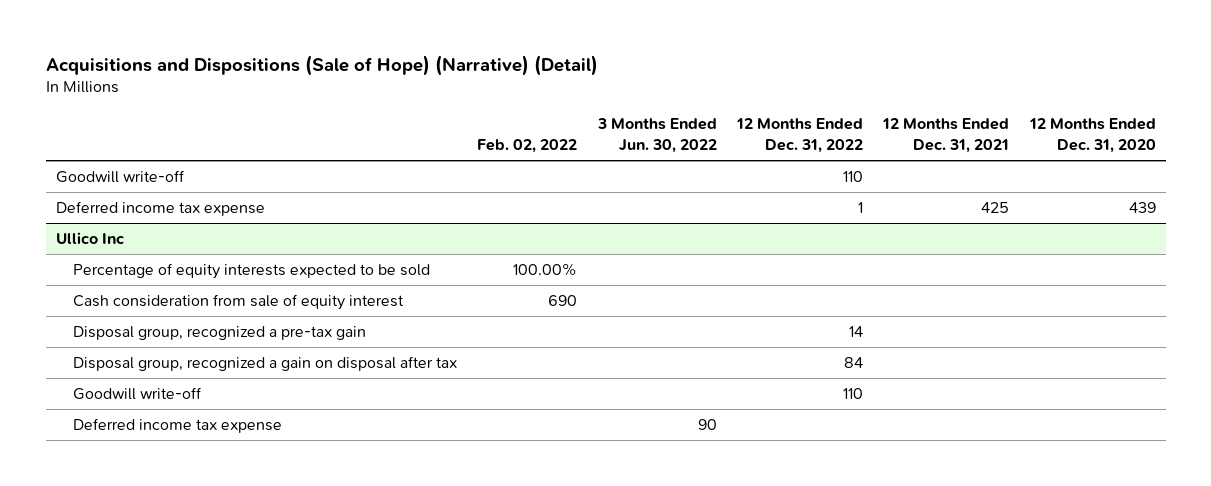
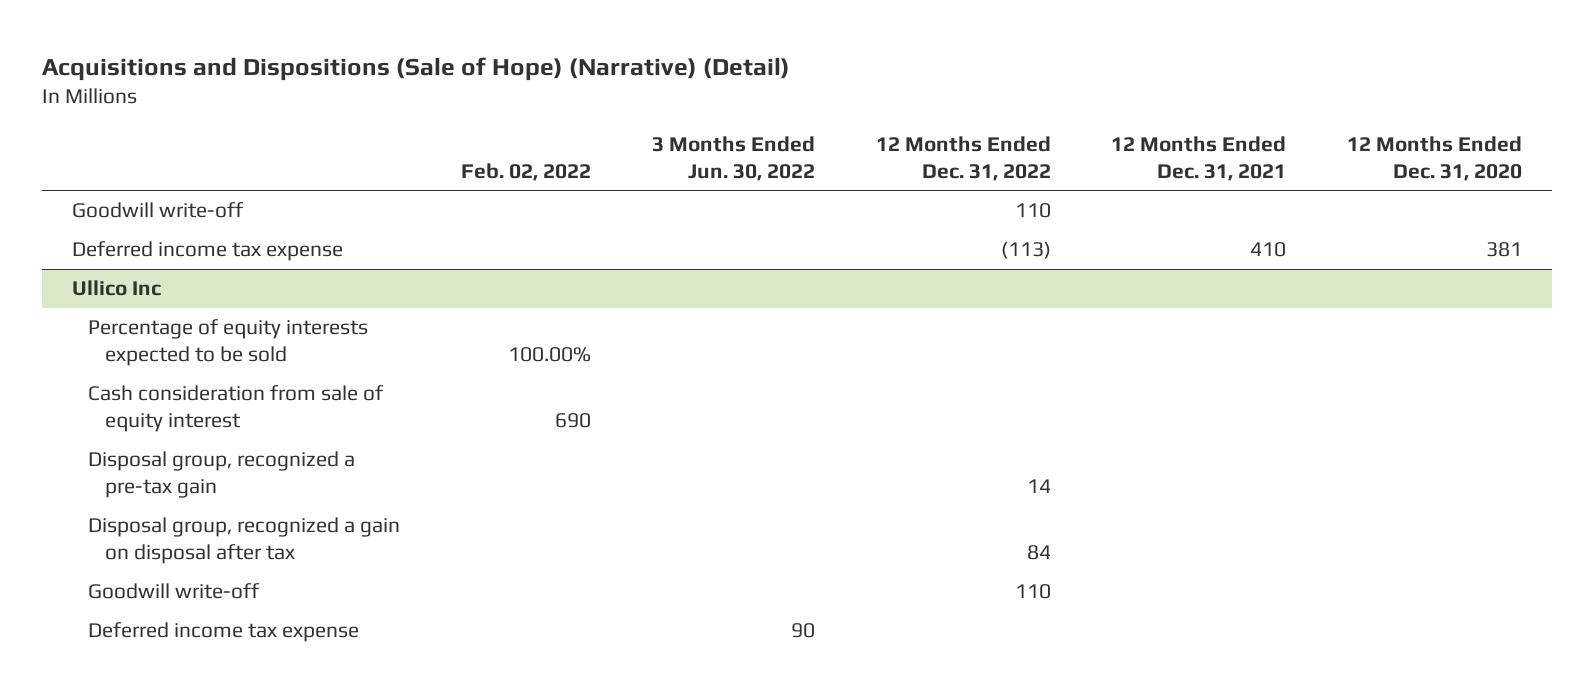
[858,201,864,213] 1 -> [1000,241,1051,260] (113)
[981,201,1010,213] 425 -> [1250,242,1287,258] 410
[1128,201,1156,213] 439 -> [1485,242,1522,258] 381

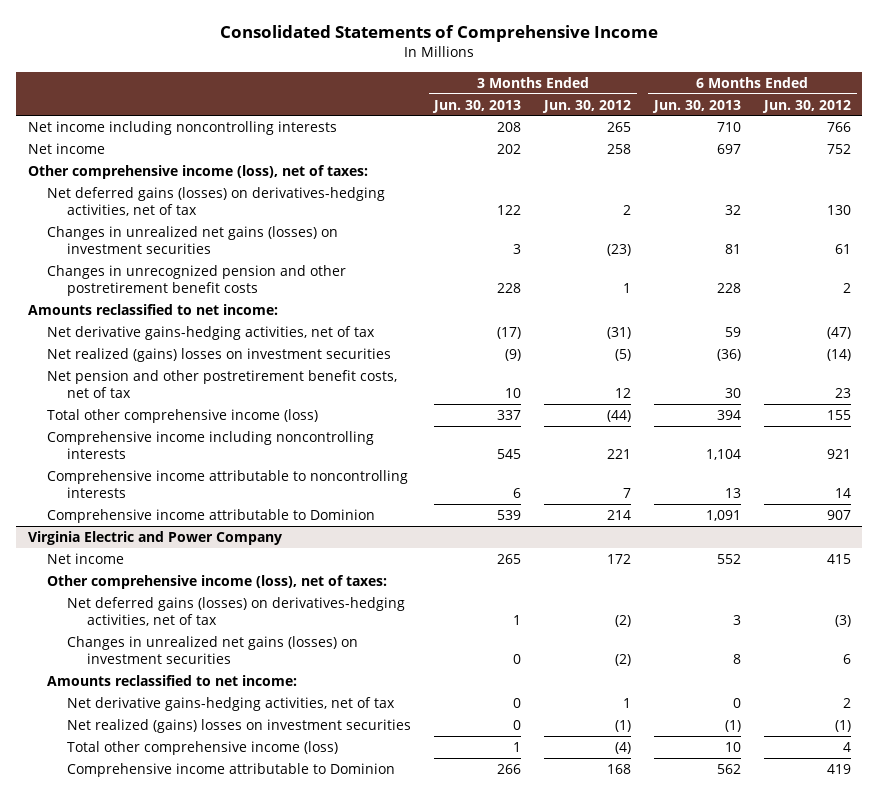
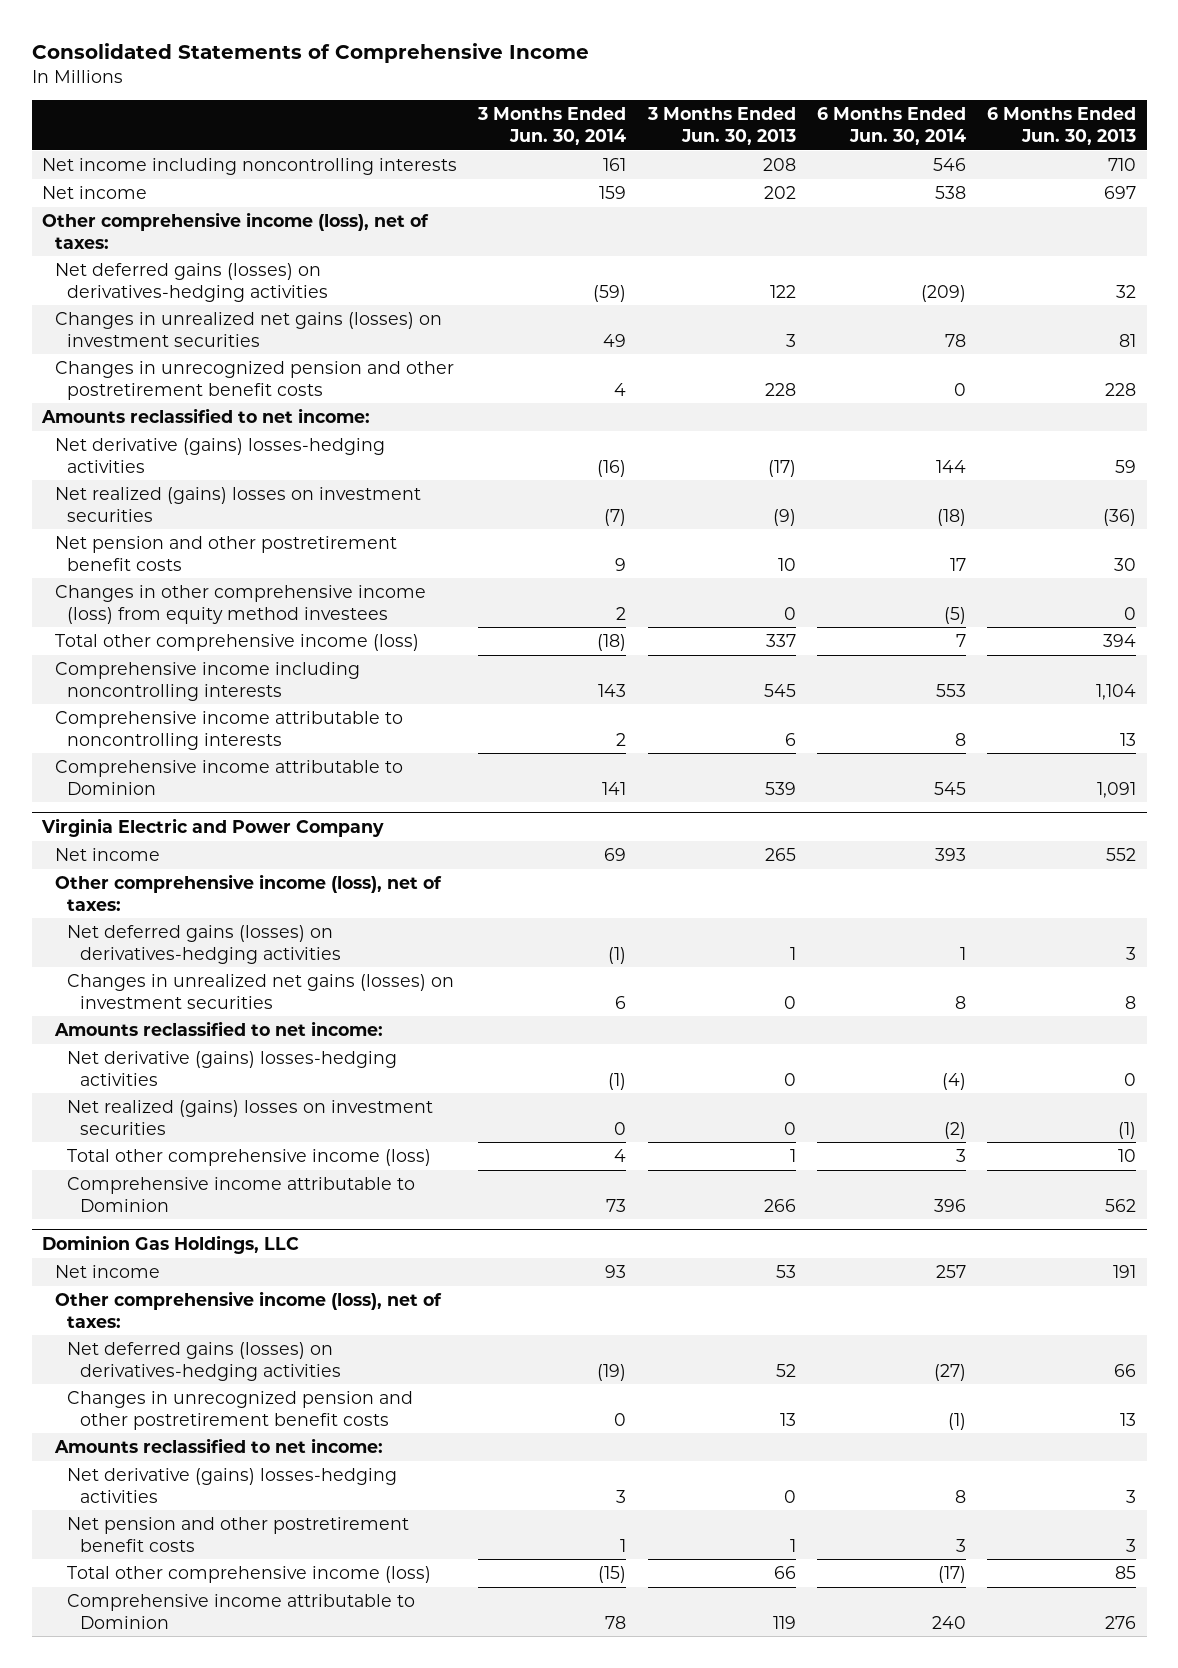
[542,99,632,113] Jun. 30, 2012 -> none
[761,99,851,113] Jun. 30, 2012 -> none
none -> [477,107,627,145] 3 Months Ended Jun. 30, 2014
none -> [816,107,966,145] 6 Months Ended Jun. 30, 2014
[47,186,386,216] Net deferred gains (losses) on derivatives-hedging activities, net of tax -> [54,263,329,302] Net deferred gains (losses) on derivatives-hedging activities
[47,325,376,340] Net derivative gains-hedging activities, net of tax -> [54,438,385,473] Net derivative (gains) losses-hedging activities
[47,369,398,398] Net pension and other postretirement benefit costs, net of tax -> [54,536,397,571] Net pension and other postretirement benefit costs
none -> [54,585,426,624] Changes in other comprehensive income (loss) from equity method investees
[67,596,406,626] Net deferred gains (losses) on derivatives-hedging activities, net of tax -> [67,925,341,964] Net deferred gains (losses) on derivatives-hedging activities
[67,696,396,711] Net derivative gains-hedging activities, net of tax -> [67,1051,398,1086] Net derivative (gains) losses-hedging activities
none -> [42,1234,300,1254] Dominion Gas Holdings, LLC
none -> [54,1265,160,1279] Net income
none -> [54,1291,442,1328] Other comprehensive income (loss), net of taxes:
none -> [67,1342,341,1381] Net deferred gains (losses) on derivatives-hedging activities
none -> [67,1391,414,1430] Changes in unrecognized pension and other postretirement benefit costs
none -> [53,1438,383,1454] Amounts reclassified to net income:
none -> [67,1468,398,1503] Net derivative (gains) losses-hedging activities
none -> [67,1517,410,1552] Net pension and other postretirement benefit costs
none -> [67,1566,432,1584] Total other comprehensive income (loss)
none -> [67,1594,416,1629] Comprehensive income attributable to Dominion

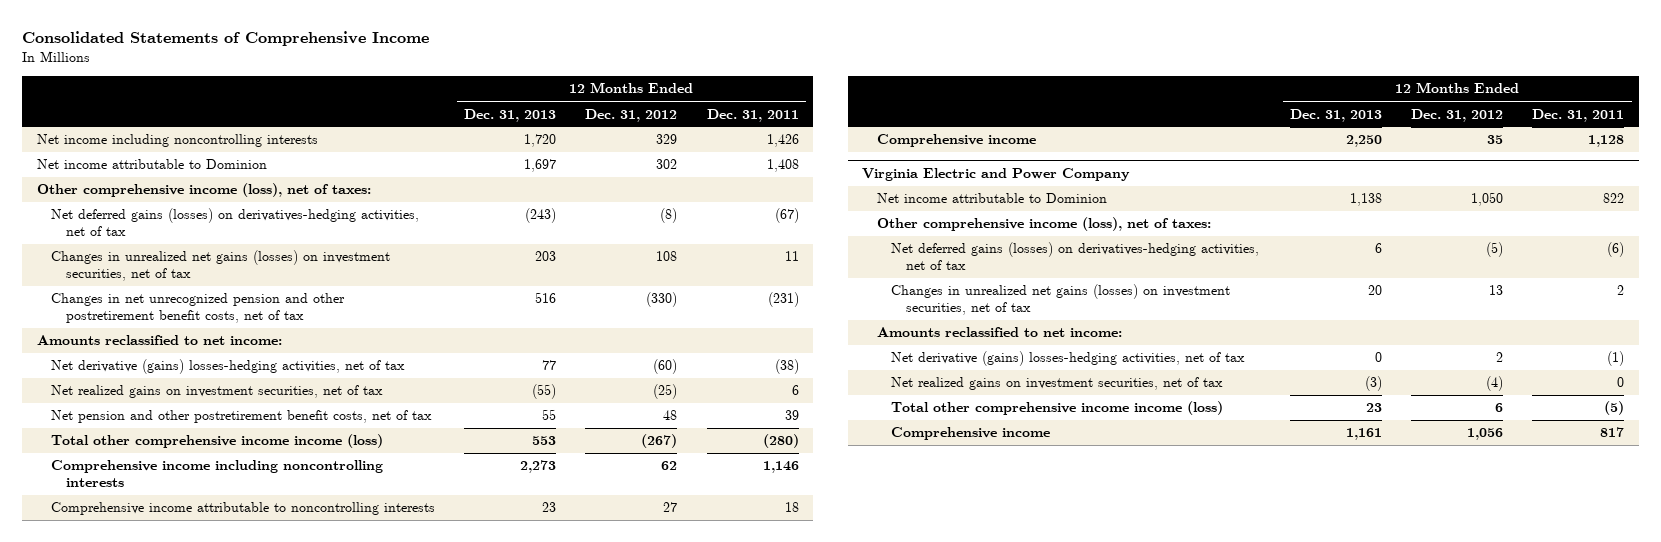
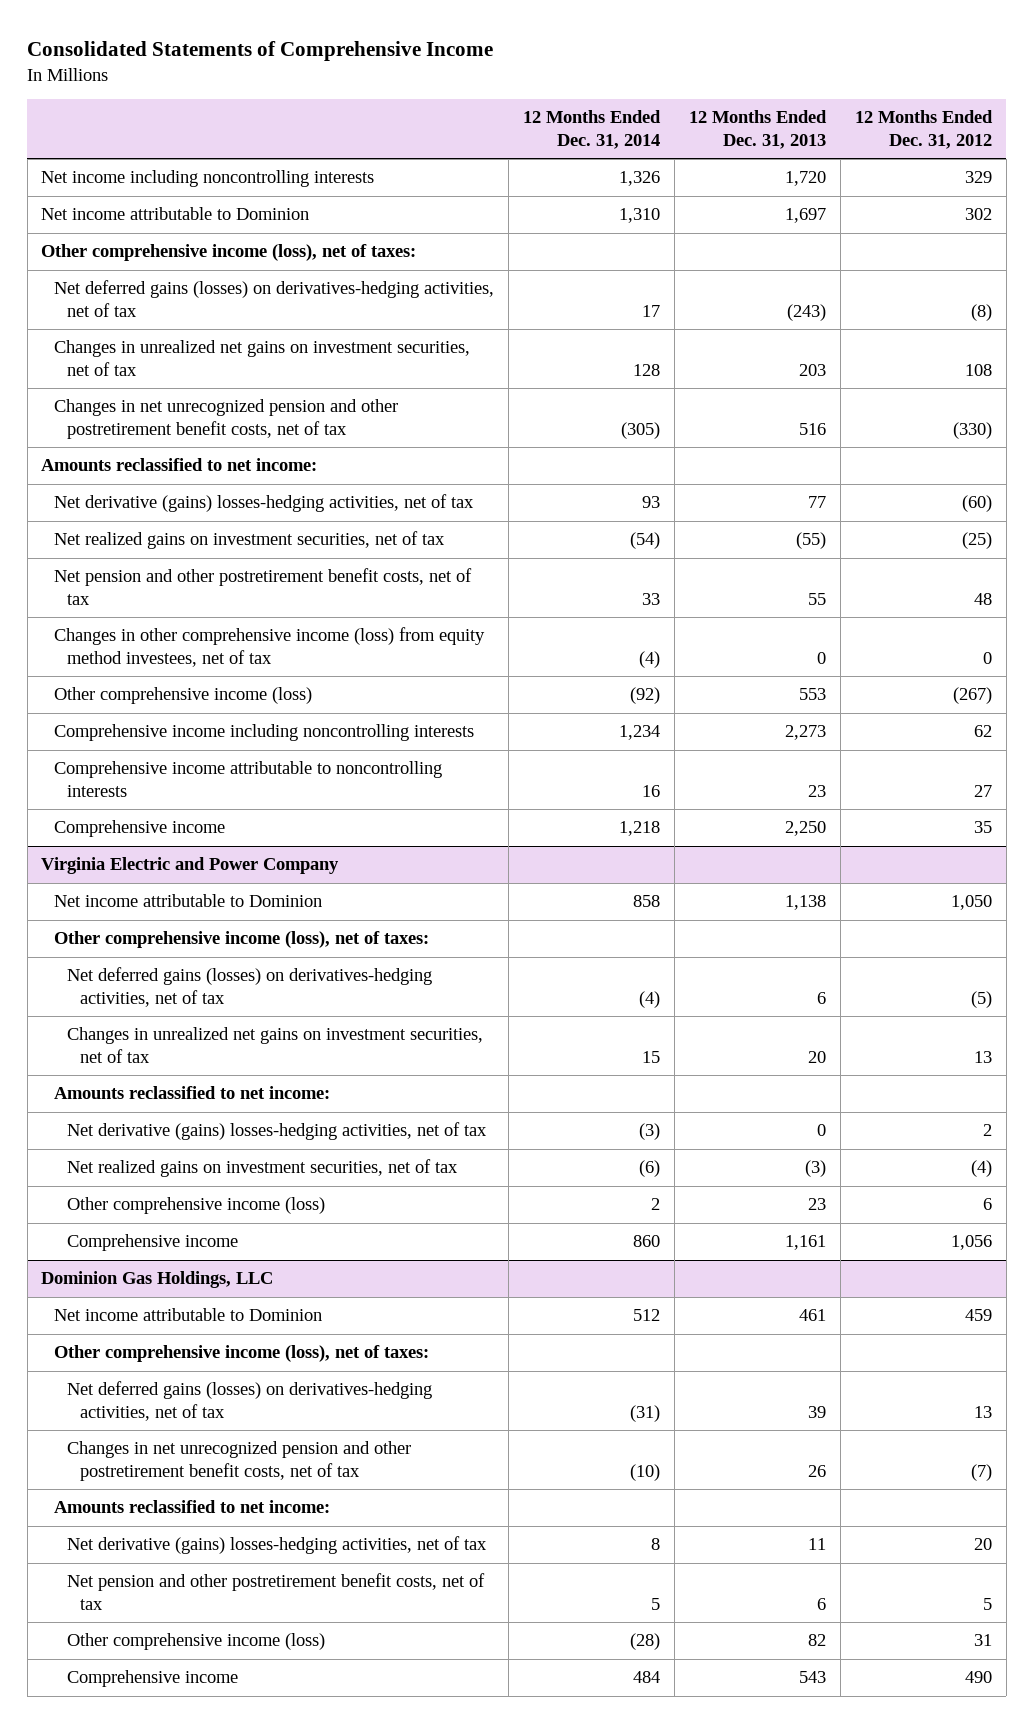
[706,108,799,122] Dec. 31, 2011 -> none
none -> [523,110,662,149] 12 Months Ended Dec. 31, 2014
[51,250,391,282] Changes in unrealized net gains (losses) on investment securities, net of tax -> [54,340,471,376] Changes in unrealized net gains on investment securities, net of tax
none -> [54,627,486,667] Changes in other comprehensive income (loss) from equity method investees, net of tax
[51,434,384,449] Total other comprehensive income income (loss) -> [54,687,313,705] Other comprehensive income (loss)
[891,284,1231,316] Changes in unrealized net gains (losses) on investment securities, net of tax -> [67,1027,484,1063] Changes in unrealized net gains on investment securities, net of tax
[891,401,1224,416] Total other comprehensive income income (loss) -> [67,1197,326,1215] Other comprehensive income (loss)
none -> [41,1271,274,1289] Dominion Gas Holdings, LLC
none -> [54,1308,323,1322] Net income attributable to Dominion
none -> [54,1345,430,1363] Other comprehensive income (loss), net of taxes:
none -> [67,1381,433,1421] Net deferred gains (losses) on derivatives-hedging activities, net of tax
none -> [67,1441,412,1481] Changes in net unrecognized pension and other postretirement benefit costs, net of tax
none -> [54,1500,331,1514] Amounts reclassified to net income:
none -> [67,1536,488,1555] Net derivative (gains) losses-hedging activities, net of tax
none -> [67,1573,486,1610] Net pension and other postretirement benefit costs, net of tax
none -> [67,1633,326,1651] Other comprehensive income (loss)
none -> [67,1670,239,1688] Comprehensive income

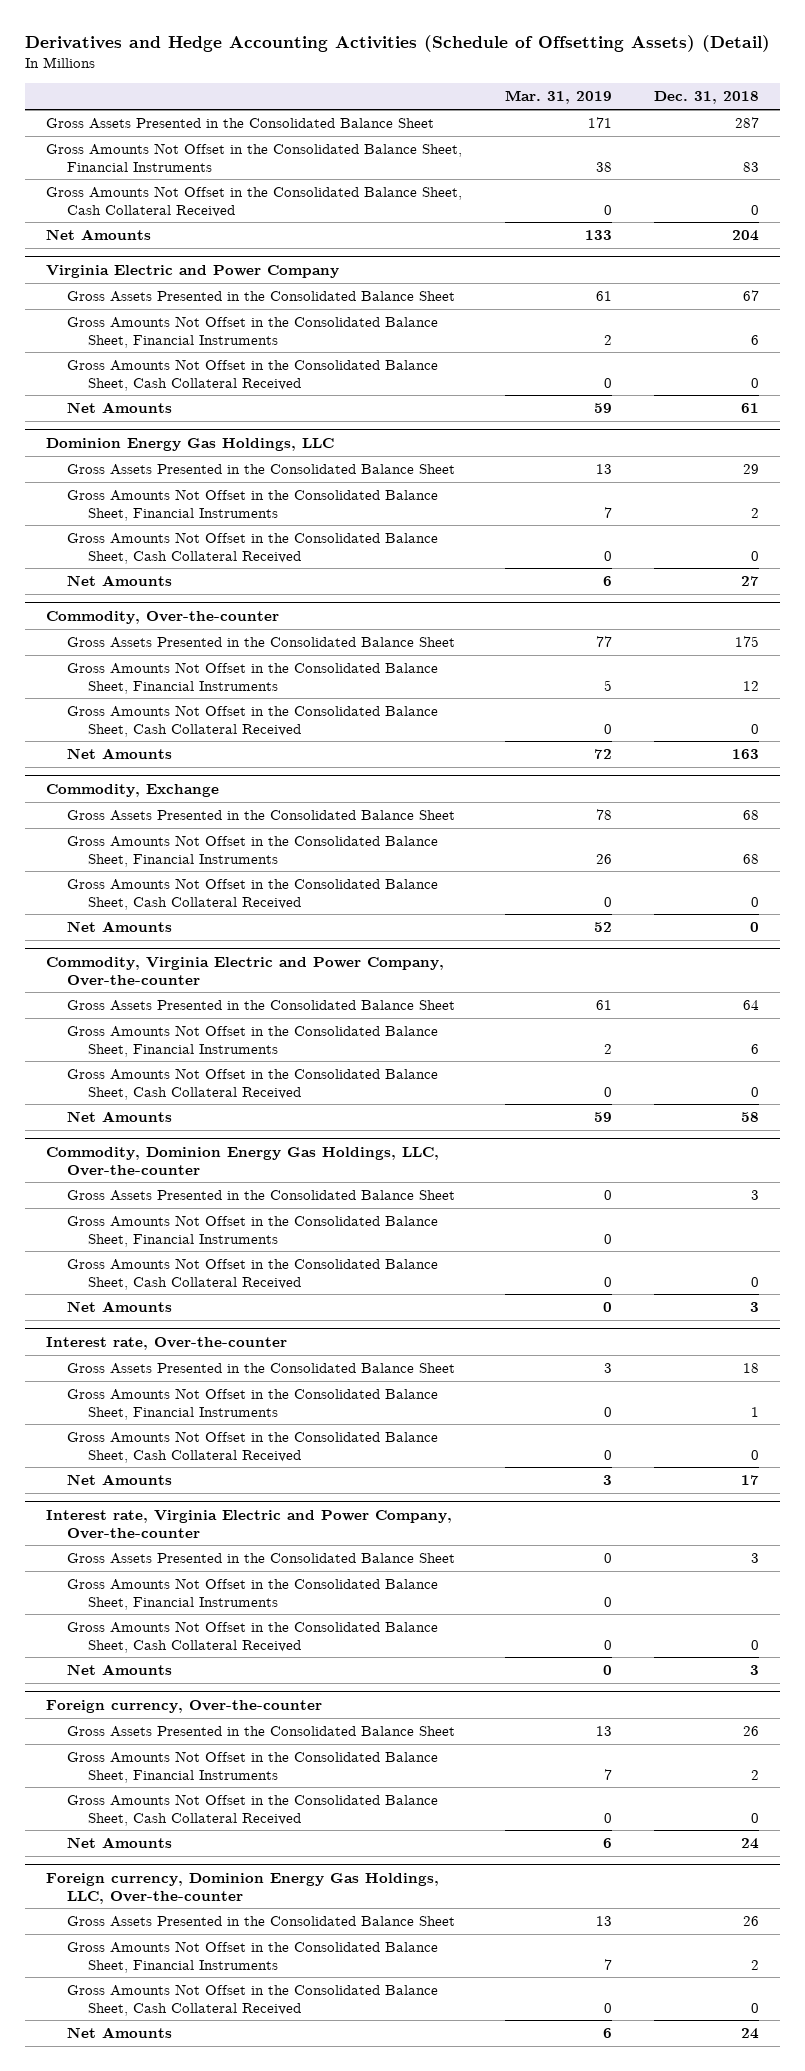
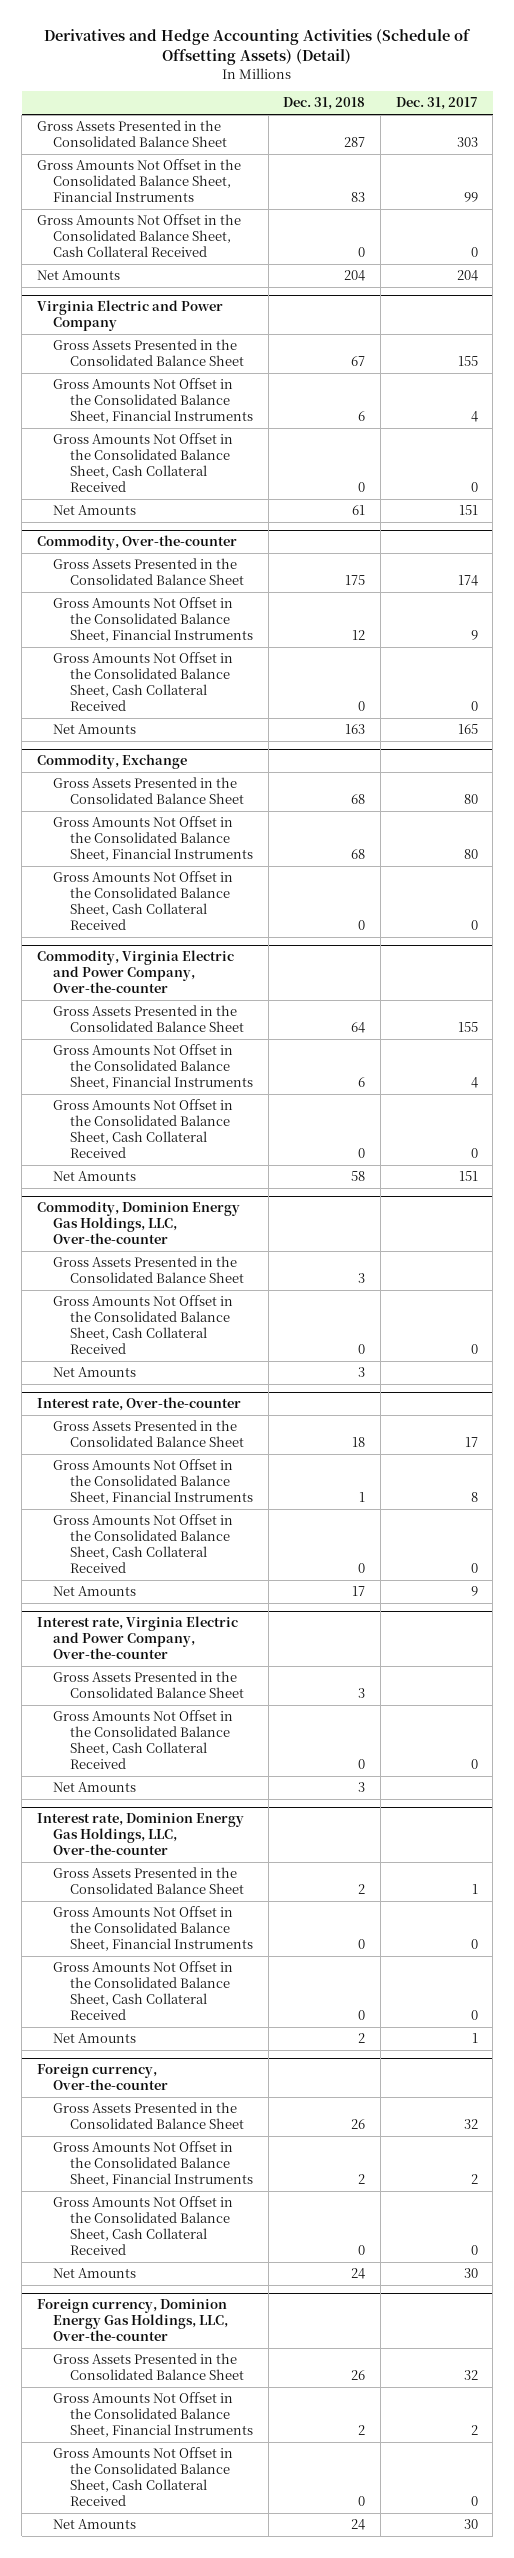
[504,90,612,105] Mar. 31, 2019 -> none
none -> [395,97,478,111] Dec. 31, 2017
[46,437,335,451] Dominion Energy Gas Holdings, LLC -> none
[67,463,456,475] Gross Assets Presented in the Consolidated Balance Sheet -> none
[67,488,439,521] Gross Amounts Not Offset in the Consolidated Balance Sheet, Financial Instruments -> none
[67,531,439,564] Gross Amounts Not Offset in the Consolidated Balance Sheet, Cash Collateral Received -> none
[67,574,173,586] Net Amounts -> none
[67,920,173,932] Net Amounts -> none
[67,1214,439,1247] Gross Amounts Not Offset in the Consolidated Balance Sheet, Financial Instruments -> none
[67,1577,439,1610] Gross Amounts Not Offset in the Consolidated Balance Sheet, Financial Instruments -> none
none -> [36,1813,244,1856] Interest rate, Dominion Energy Gas Holdings, LLC, Over-the-counter
none -> [53,1867,245,1895] Gross Assets Presented in the Consolidated Balance Sheet
none -> [53,1906,254,1952] Gross Amounts Not Offset in the Consolidated Balance Sheet, Financial Instruments
none -> [53,1961,234,2021] Gross Amounts Not Offset in the Consolidated Balance Sheet, Cash Collateral Received
none -> [53,2033,137,2044] Net Amounts

